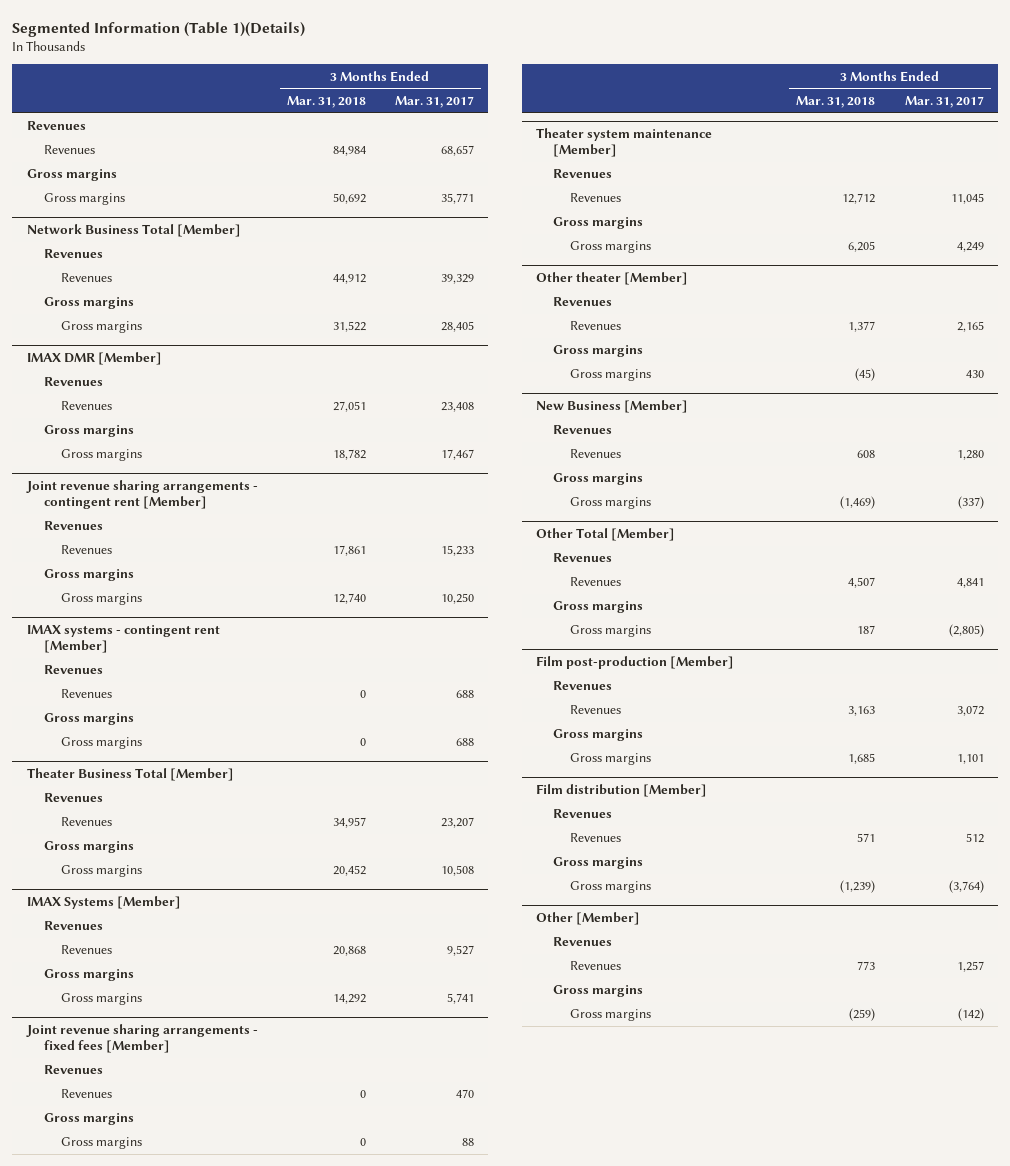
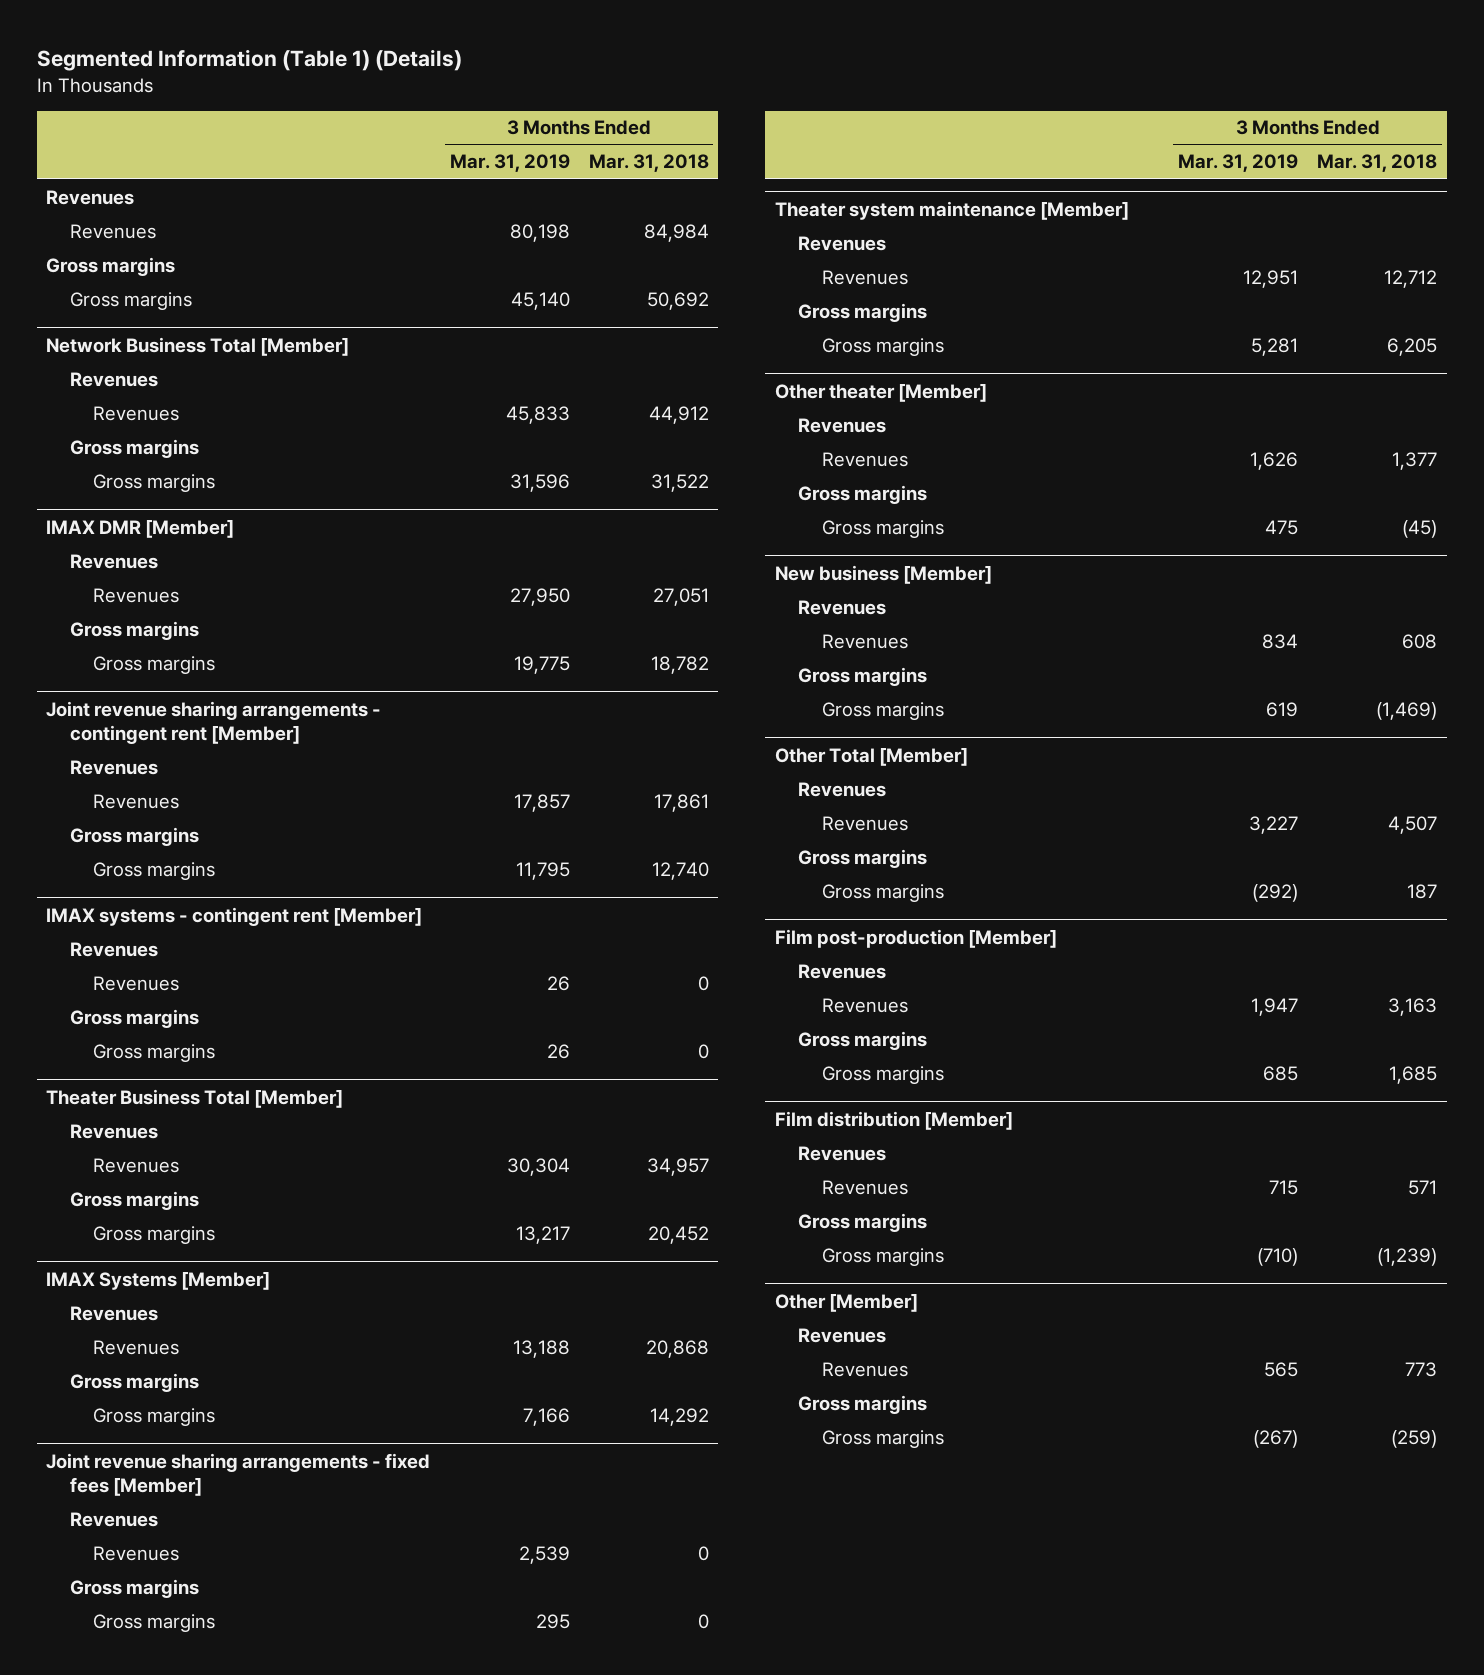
[12,22,306,38] Segmented Information (Table 1)(Details) -> [36,49,462,72] Segmented Information (Table 1) (Details)
[394,95,474,108] Mar. 31, 2017 -> none
none -> [449,154,570,173] Mar. 31, 2019
[536,400,689,414] New Business [Member] -> [774,564,992,584] New business [Member]

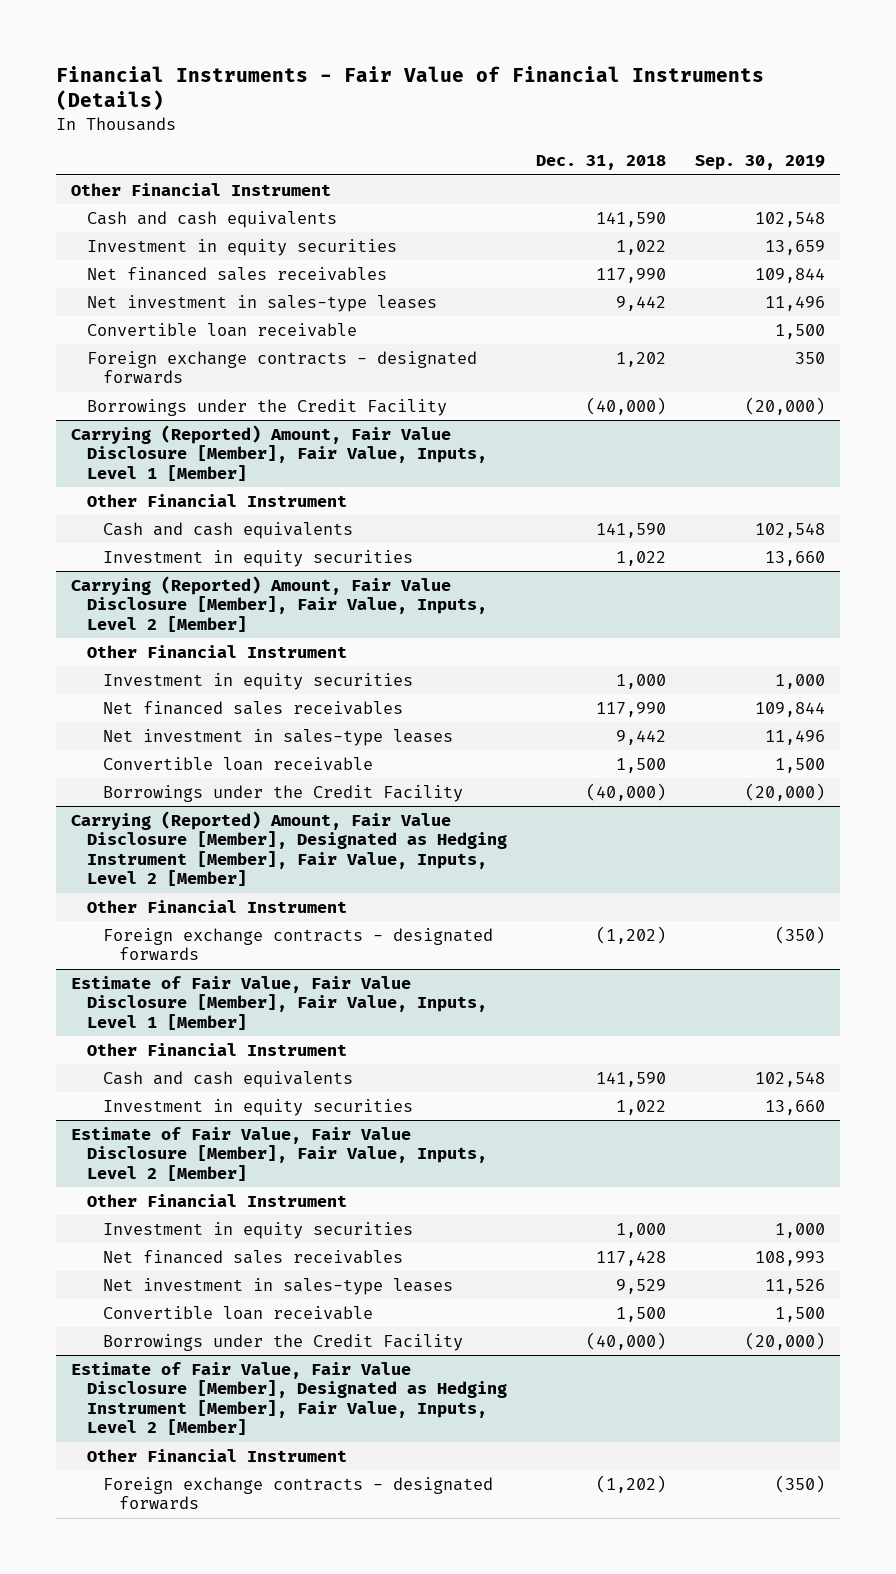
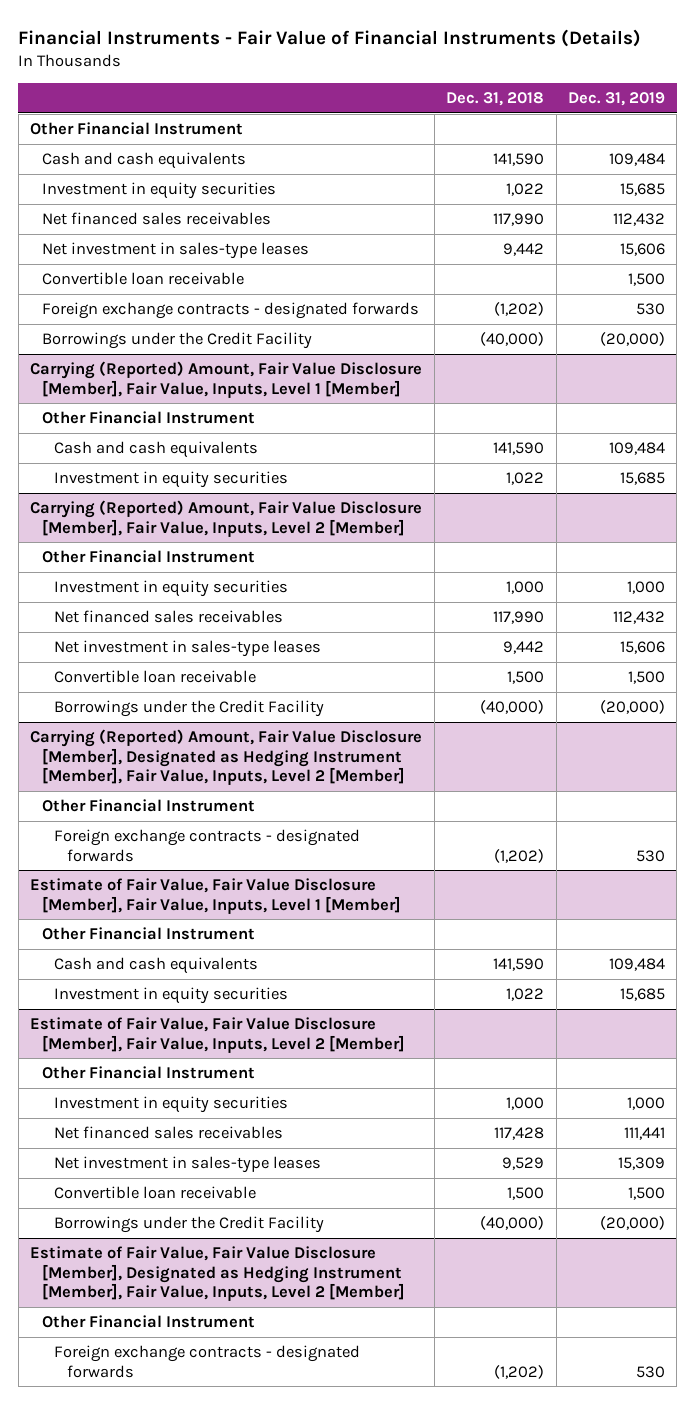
[695,155,826,171] Sep. 30, 2019 -> none
none -> [567,91,665,106] Dec. 31, 2019
[616,352,667,368] 1,202 -> [494,302,545,317] (1,202)

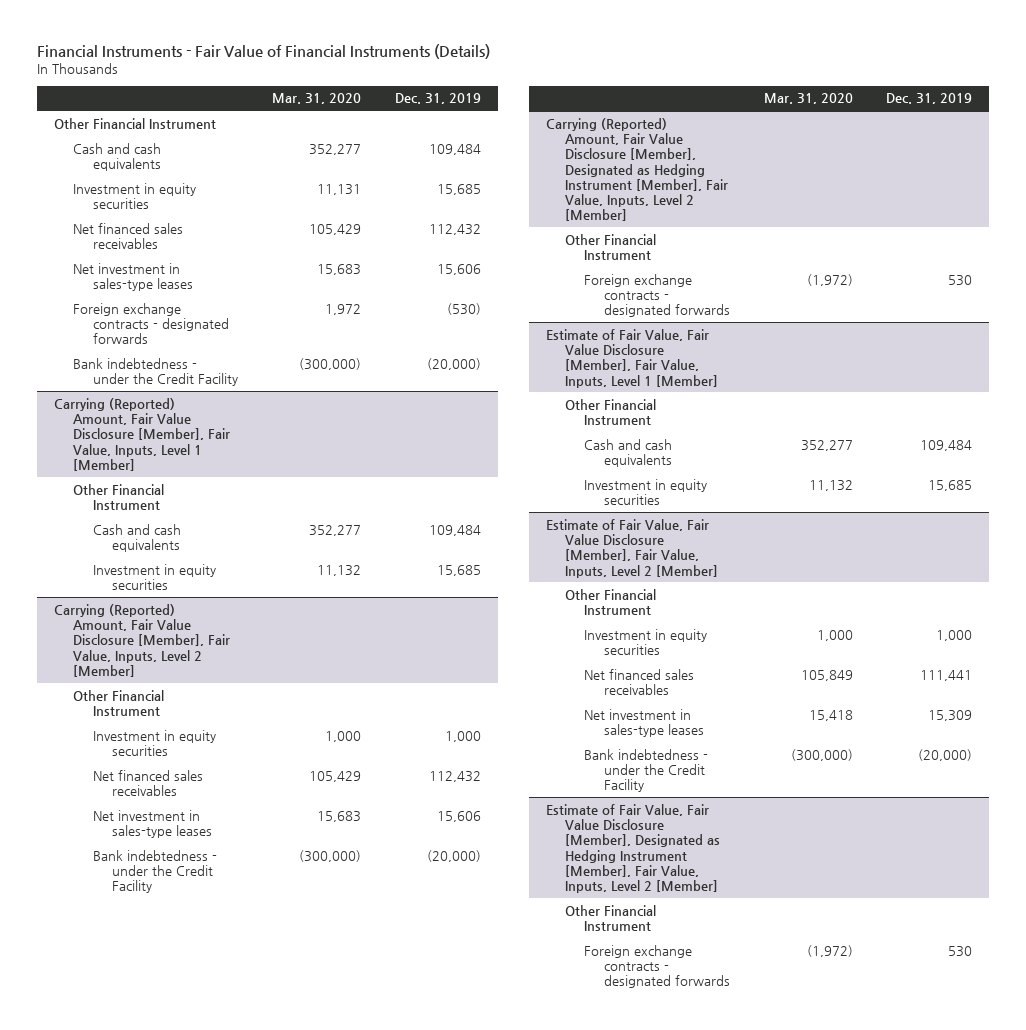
[446,91,545,106] Dec. 31, 2018 -> none
none -> [271,93,361,105] Mar. 31, 2020
[42,272,245,286] Convertible loan receivable -> none
[635,303,665,316] 530 -> [446,302,481,315] (530)
[42,332,313,350] Borrowings under the Credit Facility -> [73,357,238,386] Bank indebtedness - under the Credit Facility
[54,670,257,684] Convertible loan receivable -> none
[54,700,325,718] Borrowings under the Credit Facility -> [92,849,217,894] Bank indebtedness - under the Credit Facility
[54,1186,257,1200] Convertible loan receivable -> none
[54,1216,325,1234] Borrowings under the Credit Facility -> [584,748,709,793] Bank indebtedness - under the Credit Facility

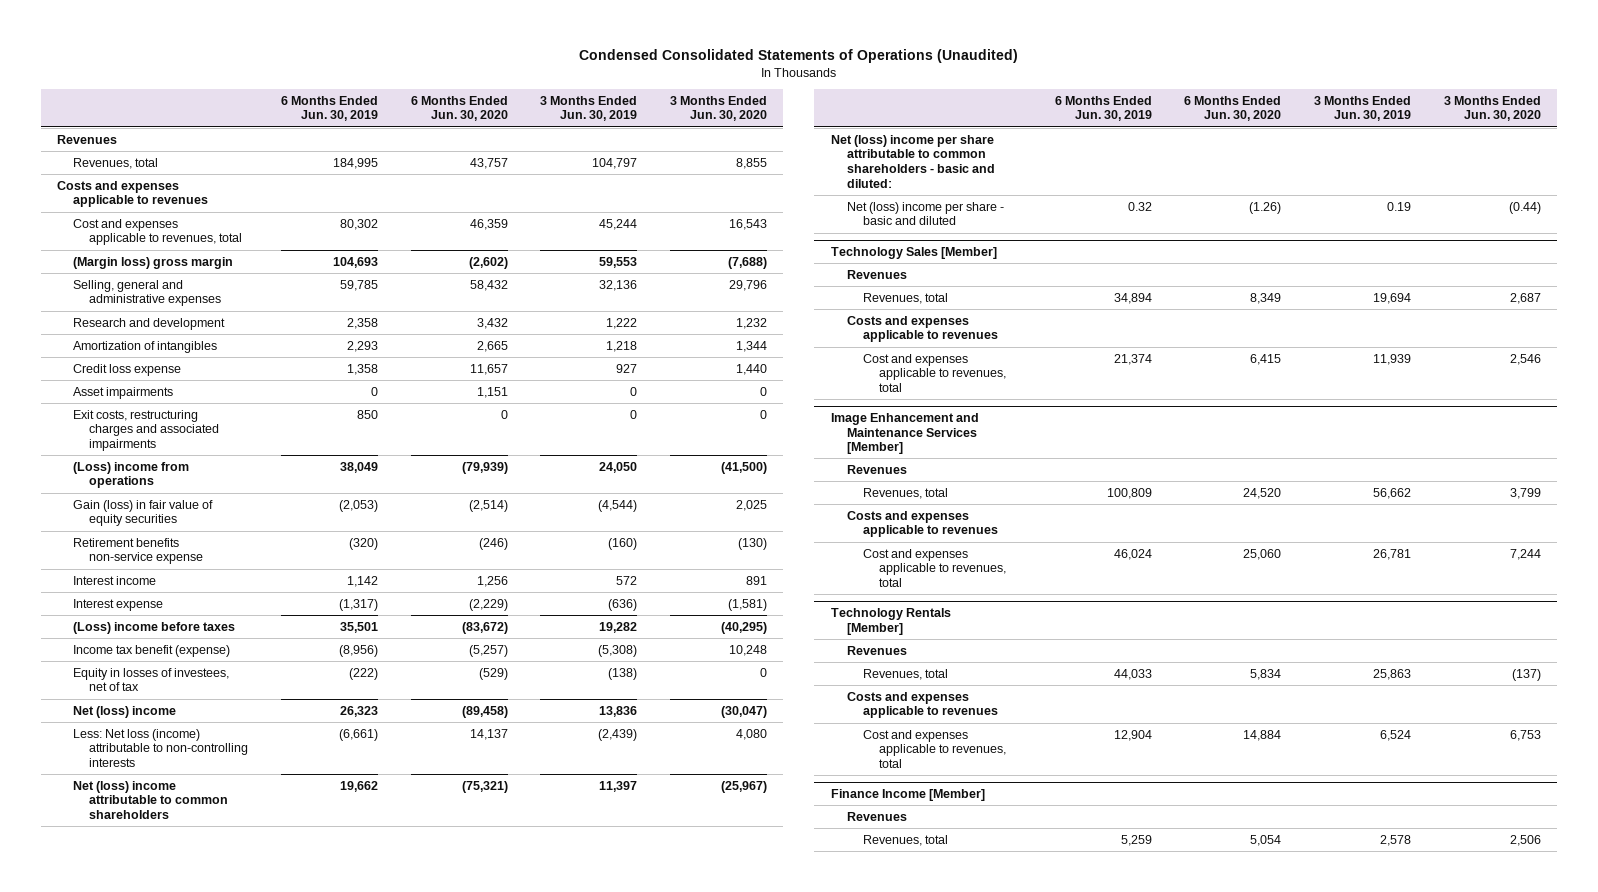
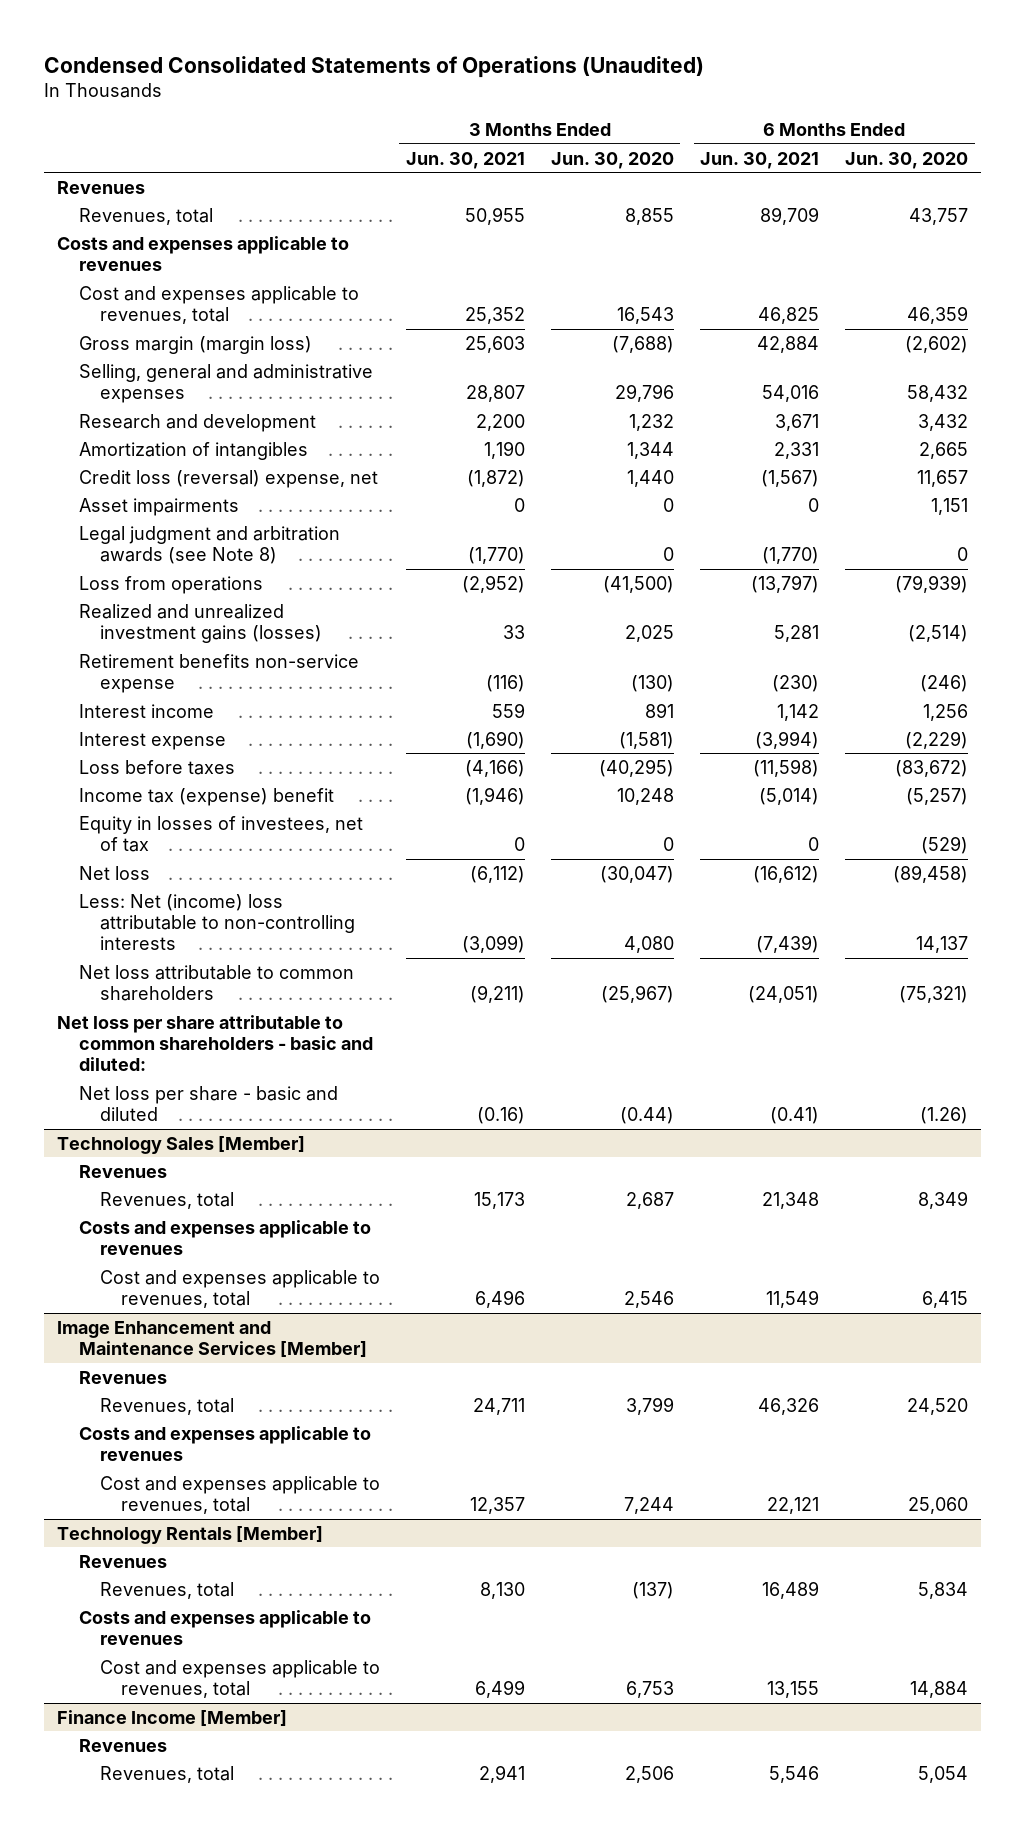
[281,95,379,122] 6 Months Ended Jun. 30, 2019 -> none
[540,95,638,122] 3 Months Ended Jun. 30, 2019 -> none
none -> [405,151,525,169] Jun. 30, 2021
none -> [700,151,820,169] Jun. 30, 2021
[73,256,234,269] (Margin loss) gross margin -> [78,335,312,354] Gross margin (margin loss)
[73,363,182,376] Credit loss expense -> [78,469,378,488] Credit loss (reversal) expense, net
[73,409,220,451] Exit costs, restructuring charges and associated impairments -> none
none -> [78,525,340,565] Legal judgment and arbitration awards (see Note 8)
[73,461,190,489] (Loss) income from operations -> [78,575,263,594] Loss from operations
[73,499,214,527] Gain (loss) in fair value of equity securities -> [78,603,322,644] Realized and unrealized investment gains (losses)
[73,621,236,634] (Loss) income before taxes -> [78,759,235,775] Loss before taxes
[73,644,231,657] Income tax benefit (expense) -> [78,787,334,806] Income tax (expense) benefit
[73,705,177,718] Net (loss) income -> [78,865,150,880] Net loss
[73,728,249,767] Less: Net loss (income) attributable to non-controlling interests -> [78,893,355,951] Less: Net (income) loss attributable to non-controlling interests
[73,780,229,819] Net (loss) income attributable to common shareholders -> [78,964,354,1002] Net loss attributable to common shareholders
[830,134,995,188] Net (loss) income per share attributable to common shareholders - basic and diluted: -> [57,1014,373,1072] Net loss per share attributable to common shareholders - basic and diluted:
[846,201,1004,226] Net (loss) income per share - basic and diluted -> [78,1085,338,1122] Net loss per share - basic and diluted

